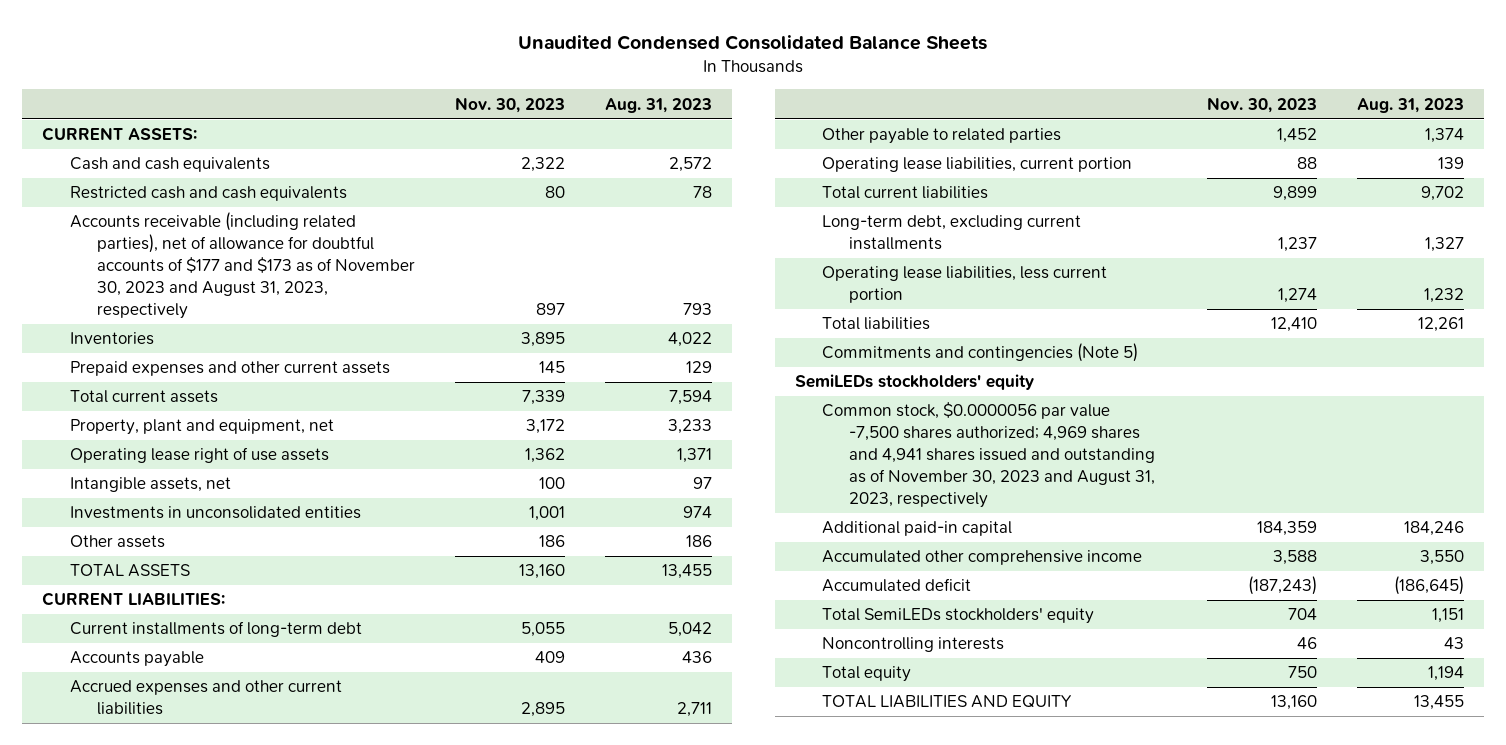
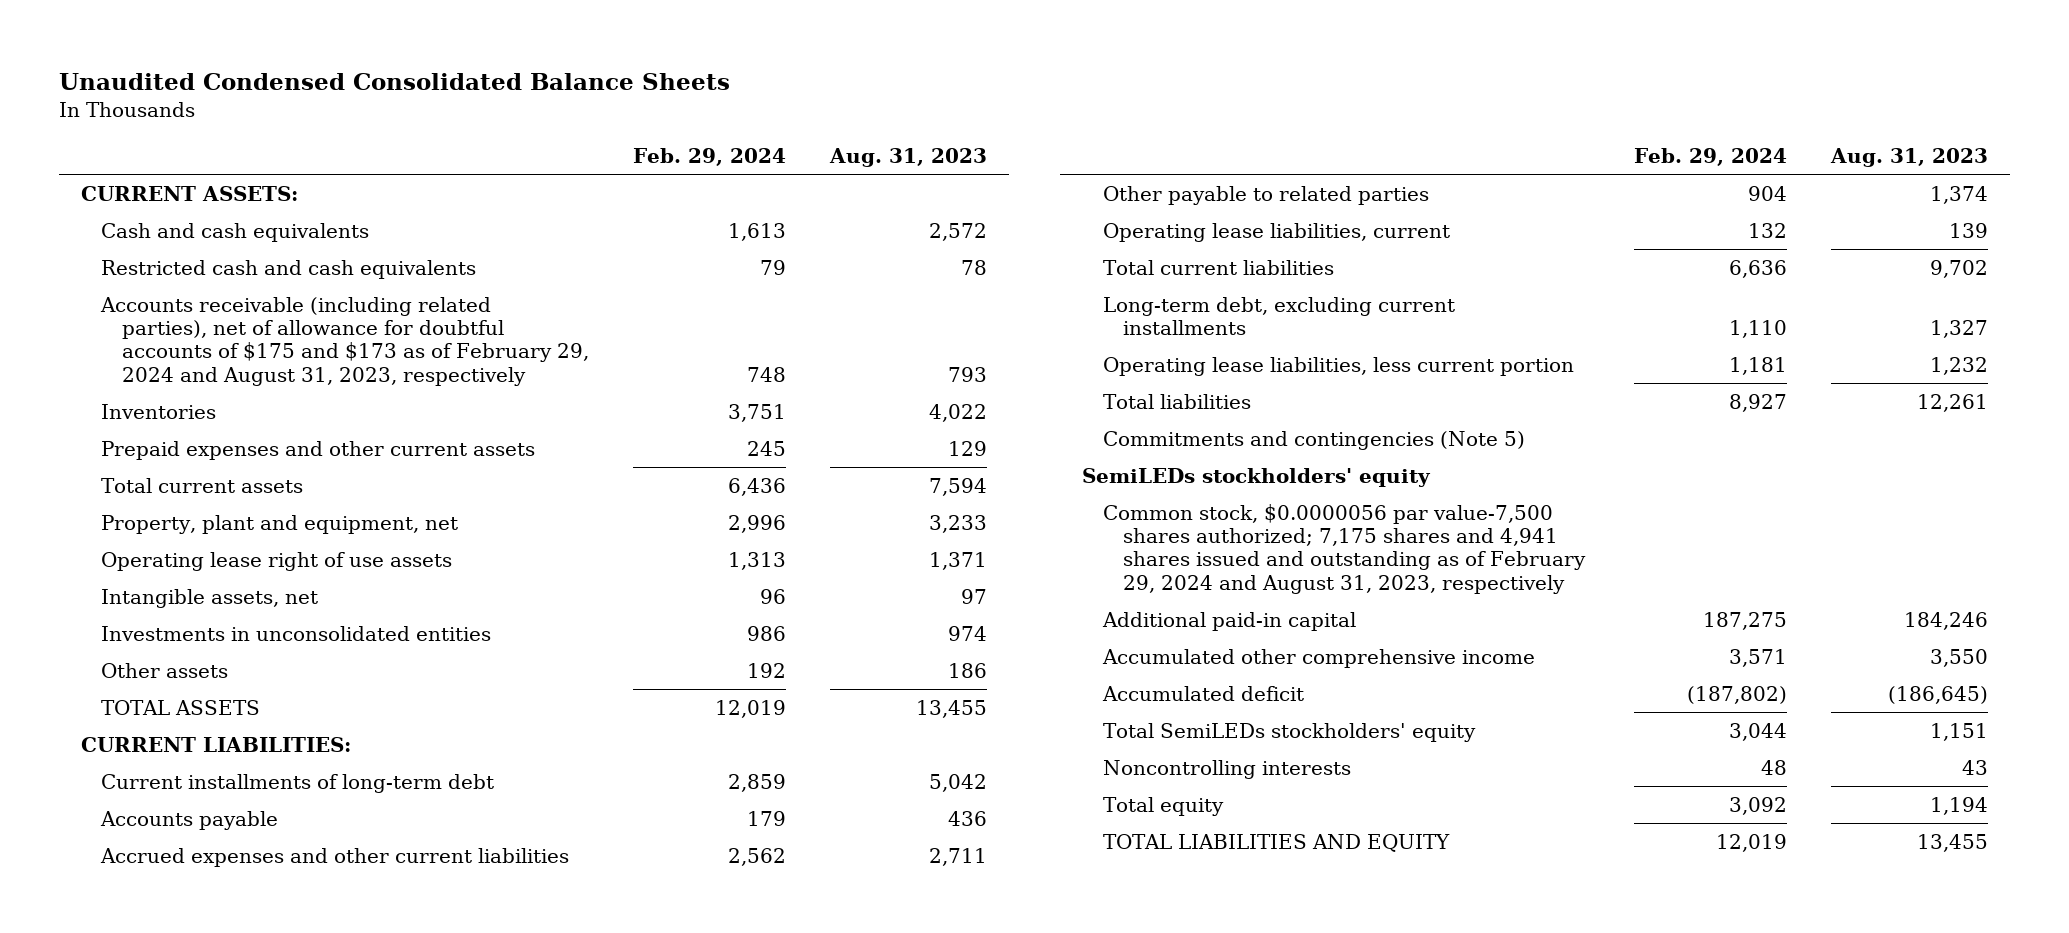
[454,96,565,113] Nov. 30, 2023 -> none
none -> [633,148,787,167] Feb. 29, 2024
[69,212,415,320] Accounts receivable (including related parties), net of allowance for doubtful accounts of $177 and $173 as of November 30, 2023 and August 31, 2023, respectively -> [100,296,590,386] Accounts receivable (including related parties), net of allowance for doubtful accounts of $175 and $173 as of February 29, 2024 and August 31, 2023, respectively
[821,157,1132,173] Operating lease liabilities, current portion -> [1102,222,1450,242] Operating lease liabilities, current
[821,402,1156,509] Common stock, $0.0000056 par value -7,500 shares authorized; 4,969 shares and 4,941 shares issued and outstanding as of November 30, 2023 and August 31, 2023, respectively -> [1102,503,1587,594] Common stock, $0.0000056 par value-7,500 shares authorized; 7,175 shares and 4,941 shares issued and outstanding as of February 29, 2024 and August 31, 2023, respectively

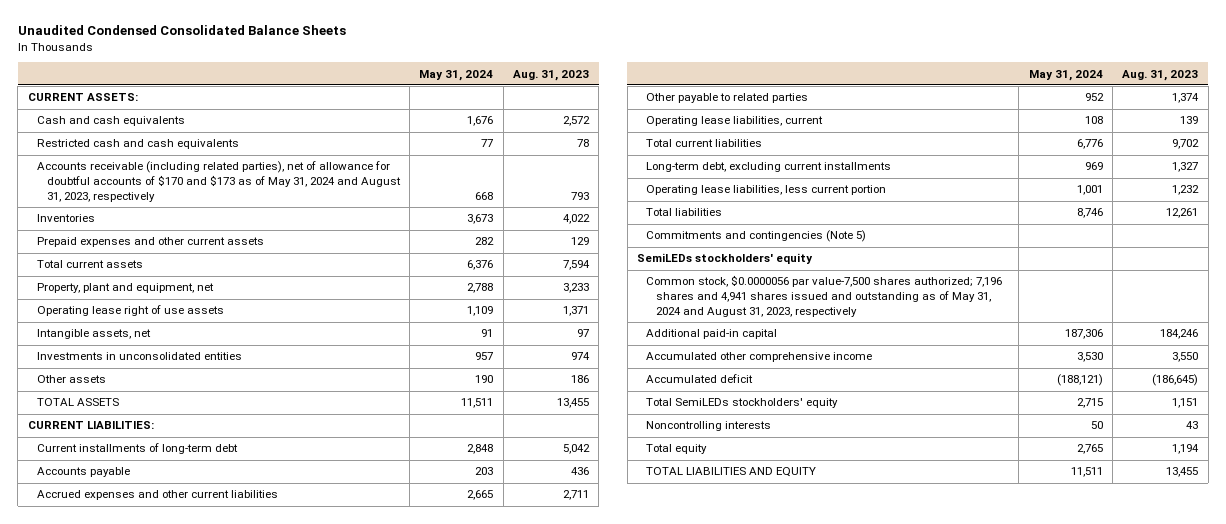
[633,148,787,167] Feb. 29, 2024 -> none
none -> [419,69,494,81] May 31, 2024
[100,296,590,386] Accounts receivable (including related parties), net of allowance for doubtful accounts of $175 and $173 as of February 29, 2024 and August 31, 2023, respectively -> [37,161,401,202] Accounts receivable (including related parties), net of allowance for doubtful accounts of $170 and $173 as of May 31, 2024 and August 31, 2023, respectively
[1102,503,1587,594] Common stock, $0.0000056 par value-7,500 shares authorized; 7,175 shares and 4,941 shares issued and outstanding as of February 29, 2024 and August 31, 2023, respectively -> [646,275,1003,317] Common stock, $0.0000056 par value-7,500 shares authorized; 7,196 shares and 4,941 shares issued and outstanding as of May 31, 2024 and August 31, 2023, respectively

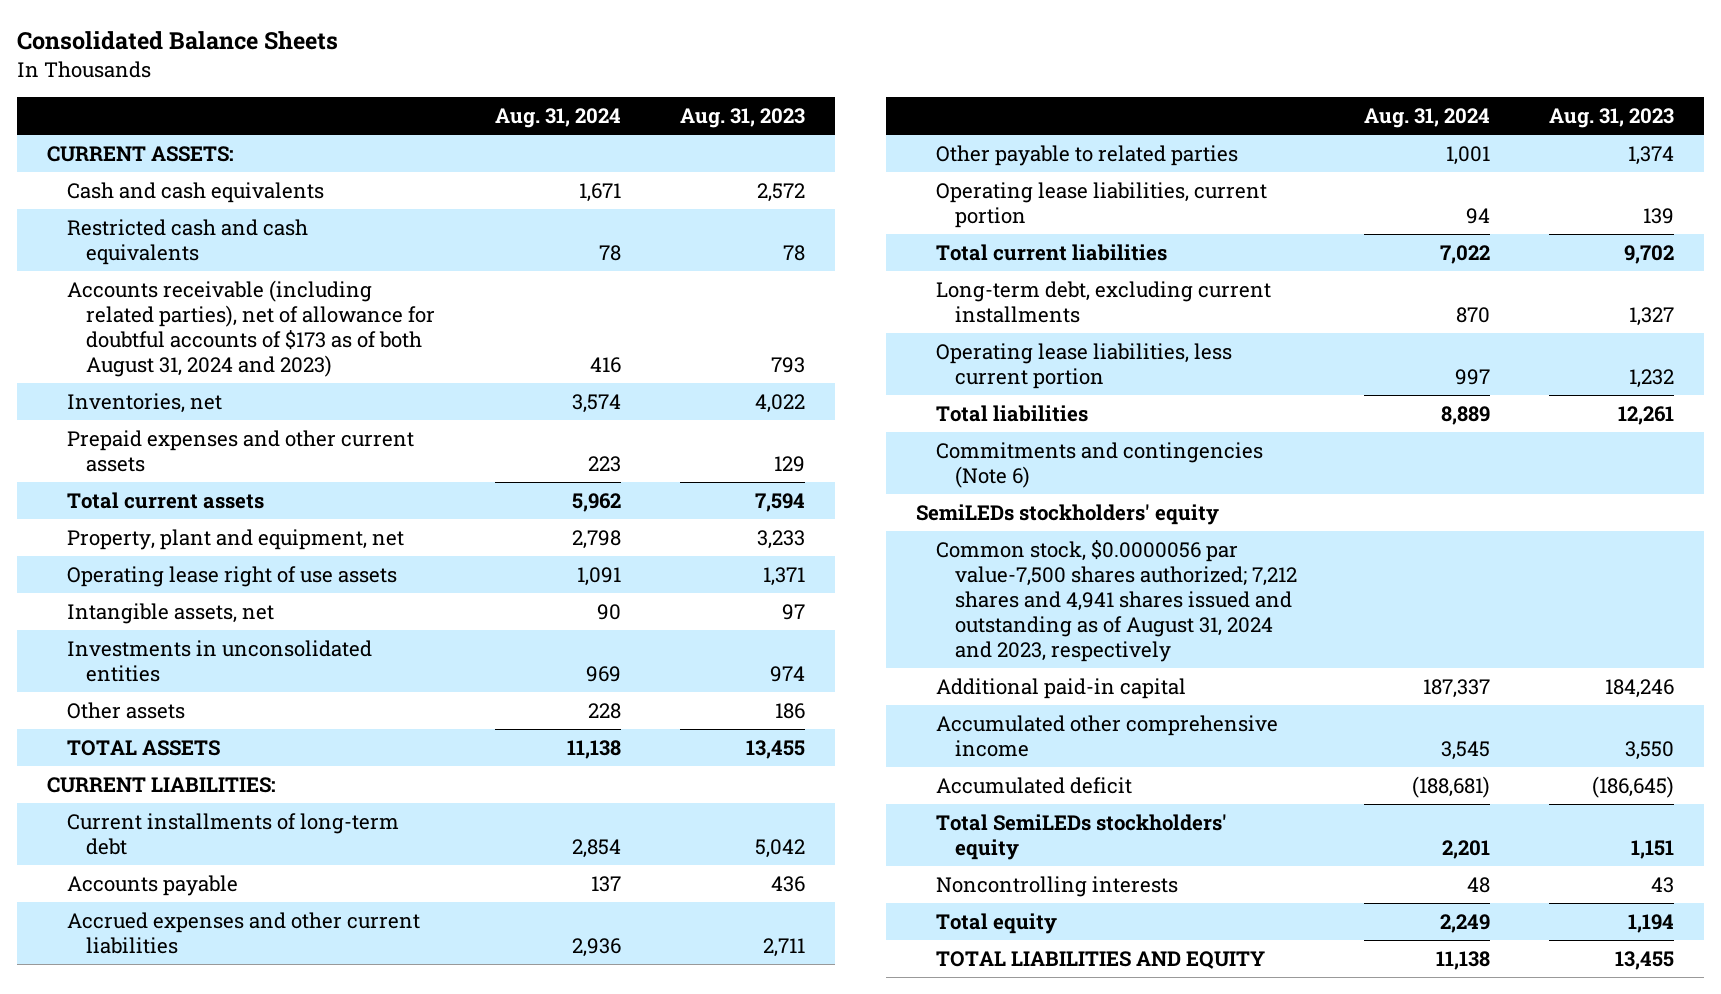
[17,25,346,36] Unaudited Condensed Consolidated Balance Sheets -> [17,31,339,51] Consolidated Balance Sheets
[419,69,494,81] May 31, 2024 -> none
none -> [494,108,621,129] Aug. 31, 2024
[37,161,401,202] Accounts receivable (including related parties), net of allowance for doubtful accounts of $170 and $173 as of May 31, 2024 and August 31, 2023, respectively -> [66,279,436,378] Accounts receivable (including related parties), net of allowance for doubtful accounts of $173 as of both August 31, 2024 and 2023)
[37,214,96,223] Inventories -> [66,392,222,413] Inventories, net
[646,116,824,127] Operating lease liabilities, current -> [935,181,1267,228] Operating lease liabilities, current portion
[646,230,867,243] Commitments and contingencies (Note 5) -> [935,441,1263,488] Commitments and contingencies (Note 6)
[646,275,1003,317] Common stock, $0.0000056 par value-7,500 shares authorized; 7,196 shares and 4,941 shares issued and outstanding as of May 31, 2024 and August 31, 2023, respectively -> [935,539,1298,663] Common stock, $0.0000056 par value-7,500 shares authorized; 7,212 shares and 4,941 shares issued and outstanding as of August 31, 2024 and 2023, respectively

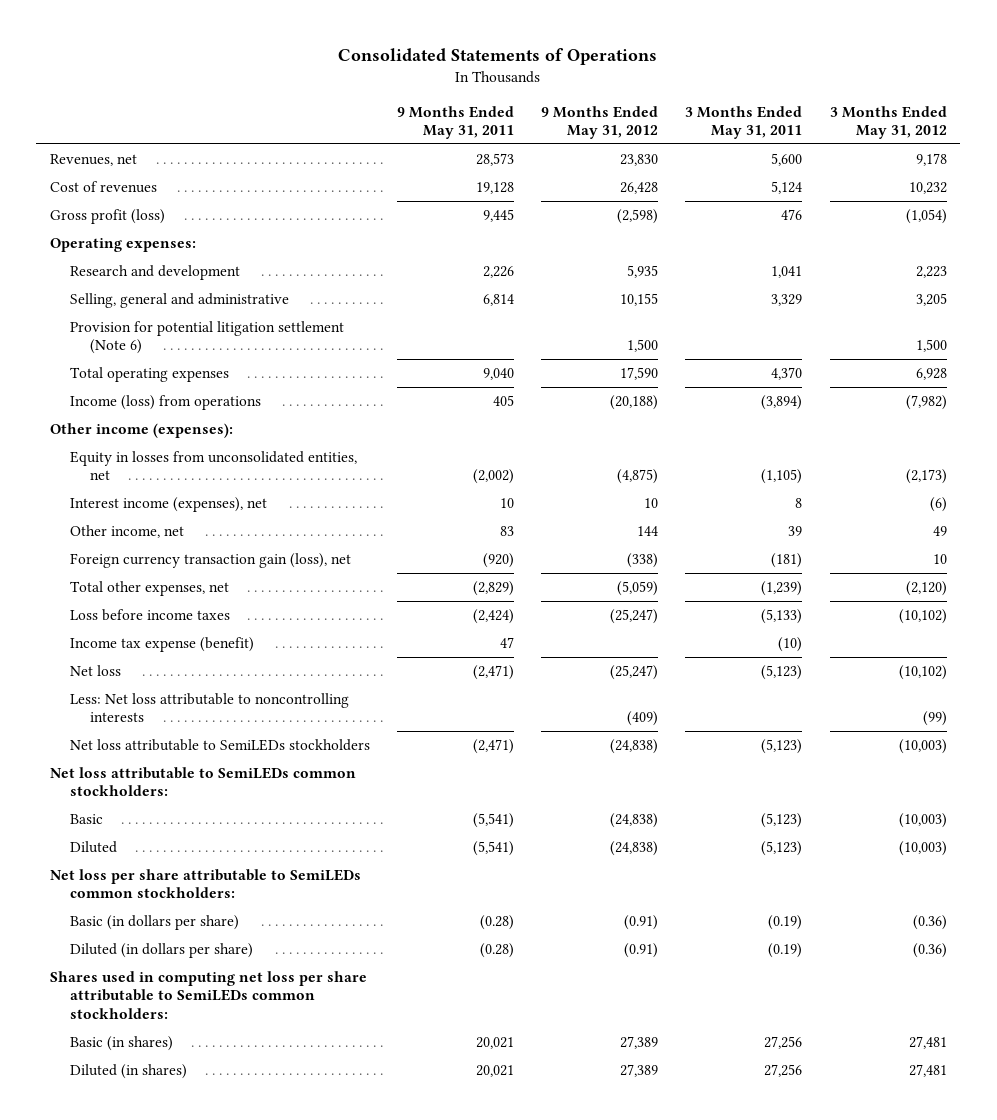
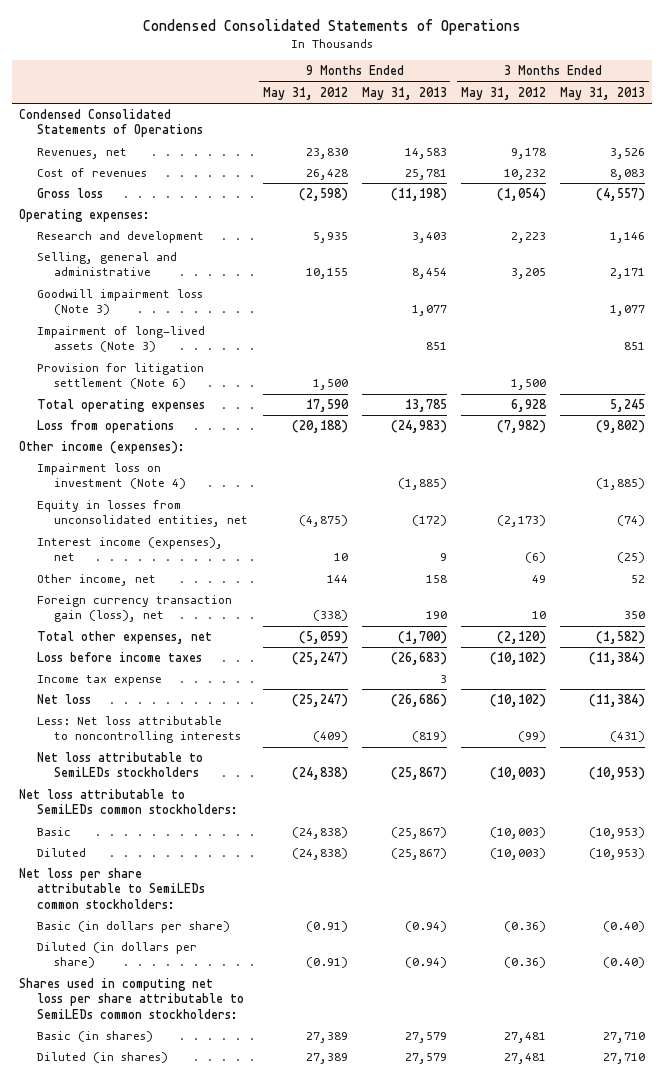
[338,47,658,65] Consolidated Statements of Operations -> [143,19,522,36] Condensed Consolidated Statements of Operations
[397,105,515,139] 9 Months Ended May 31, 2011 -> none
[685,105,803,139] 3 Months Ended May 31, 2011 -> none
none -> [361,86,447,100] May 31, 2013
none -> [560,86,646,100] May 31, 2013
none -> [18,108,203,138] Condensed Consolidated Statements of Operations
[50,209,166,225] Gross profit (loss) -> [36,187,103,198] Gross loss
none -> [36,288,203,316] Goodwill impairment loss (Note 3)
none -> [36,325,205,353] Impairment of long-lived assets (Note 3)
[69,321,344,355] Provision for potential litigation settlement (Note 6) -> [36,362,204,390] Provision for litigation settlement (Note 6)
[69,395,261,411] Income (loss) from operations -> [36,419,174,433] Loss from operations
none -> [36,462,187,490] Impairment loss on investment (Note 4)
[69,637,254,653] Income tax expense (benefit) -> [36,674,162,686] Income tax expense

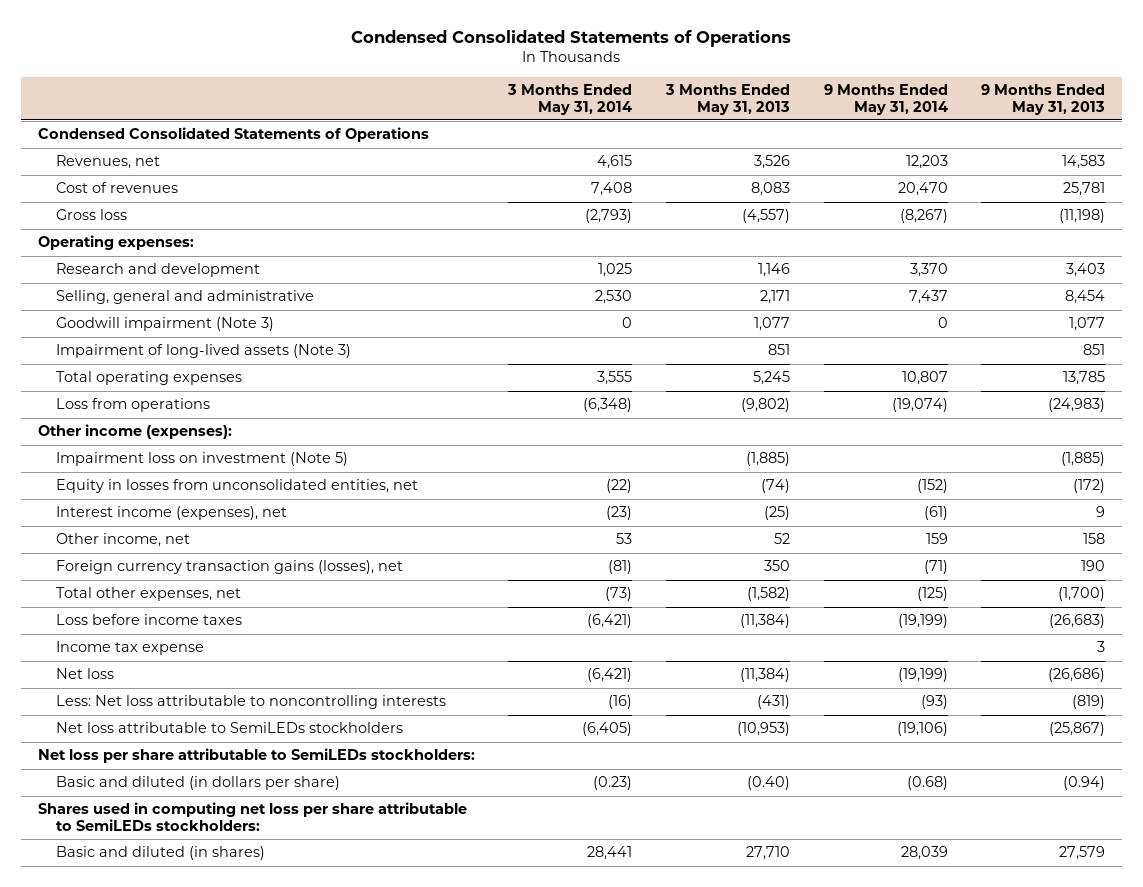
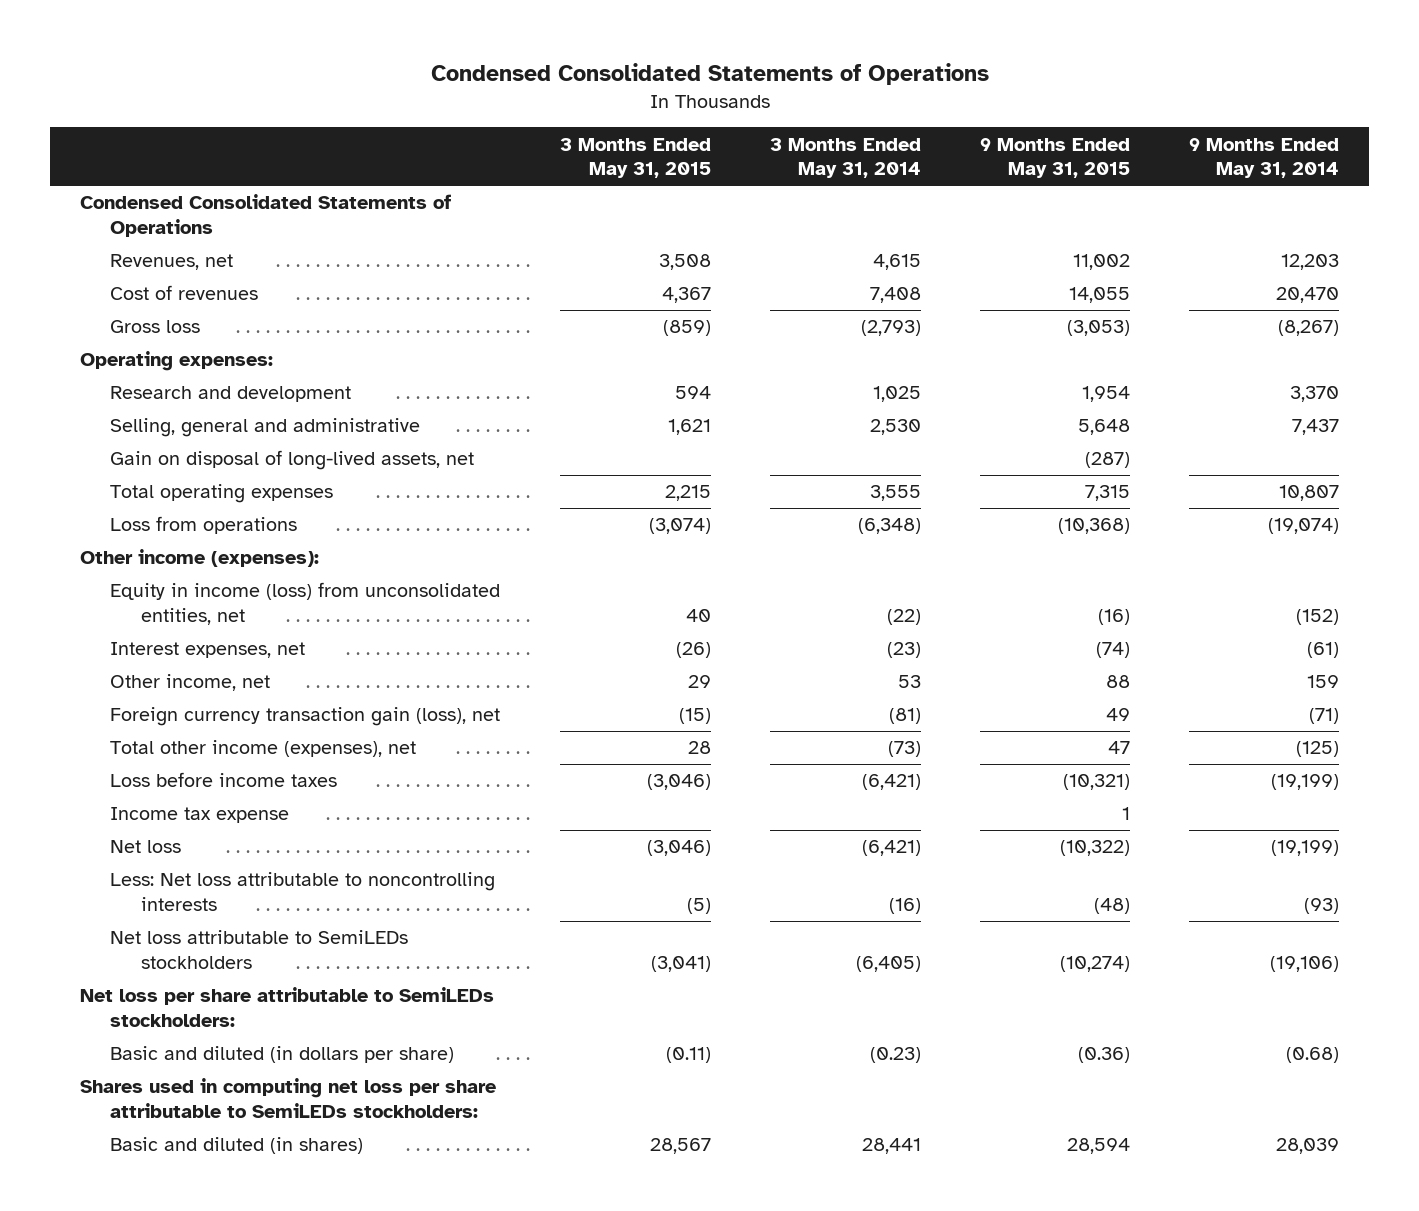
[664,83,790,115] 3 Months Ended May 31, 2013 -> none
[981,83,1106,115] 9 Months Ended May 31, 2013 -> none
none -> [559,137,711,179] 3 Months Ended May 31, 2015
none -> [980,137,1131,179] 9 Months Ended May 31, 2015
[55,317,274,332] Goodwill impairment (Note 3) -> none
[55,344,351,359] Impairment of long-lived assets (Note 3) -> none
none -> [110,450,475,471] Gain on disposal of long-lived assets, net
[55,452,348,467] Impairment loss on investment (Note 5) -> none
[55,479,418,494] Equity in losses from unconsolidated entities, net -> [110,582,501,625] Equity in income (loss) from unconsolidated entities, net
[55,506,287,521] Interest income (expenses), net -> [110,642,306,659] Interest expenses, net
[55,560,403,575] Foreign currency transaction gains (losses), net -> [110,707,501,727] Foreign currency transaction gain (loss), net
[55,587,241,602] Total other expenses, net -> [110,740,417,758] Total other income (expenses), net

